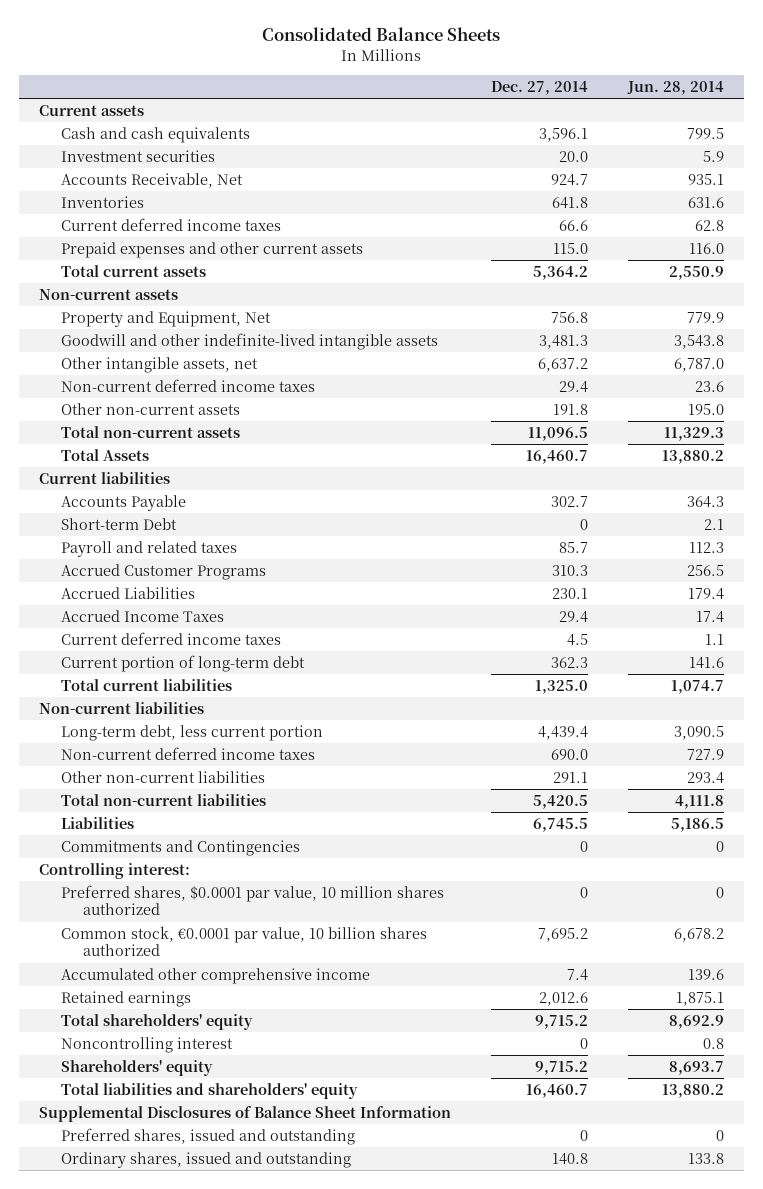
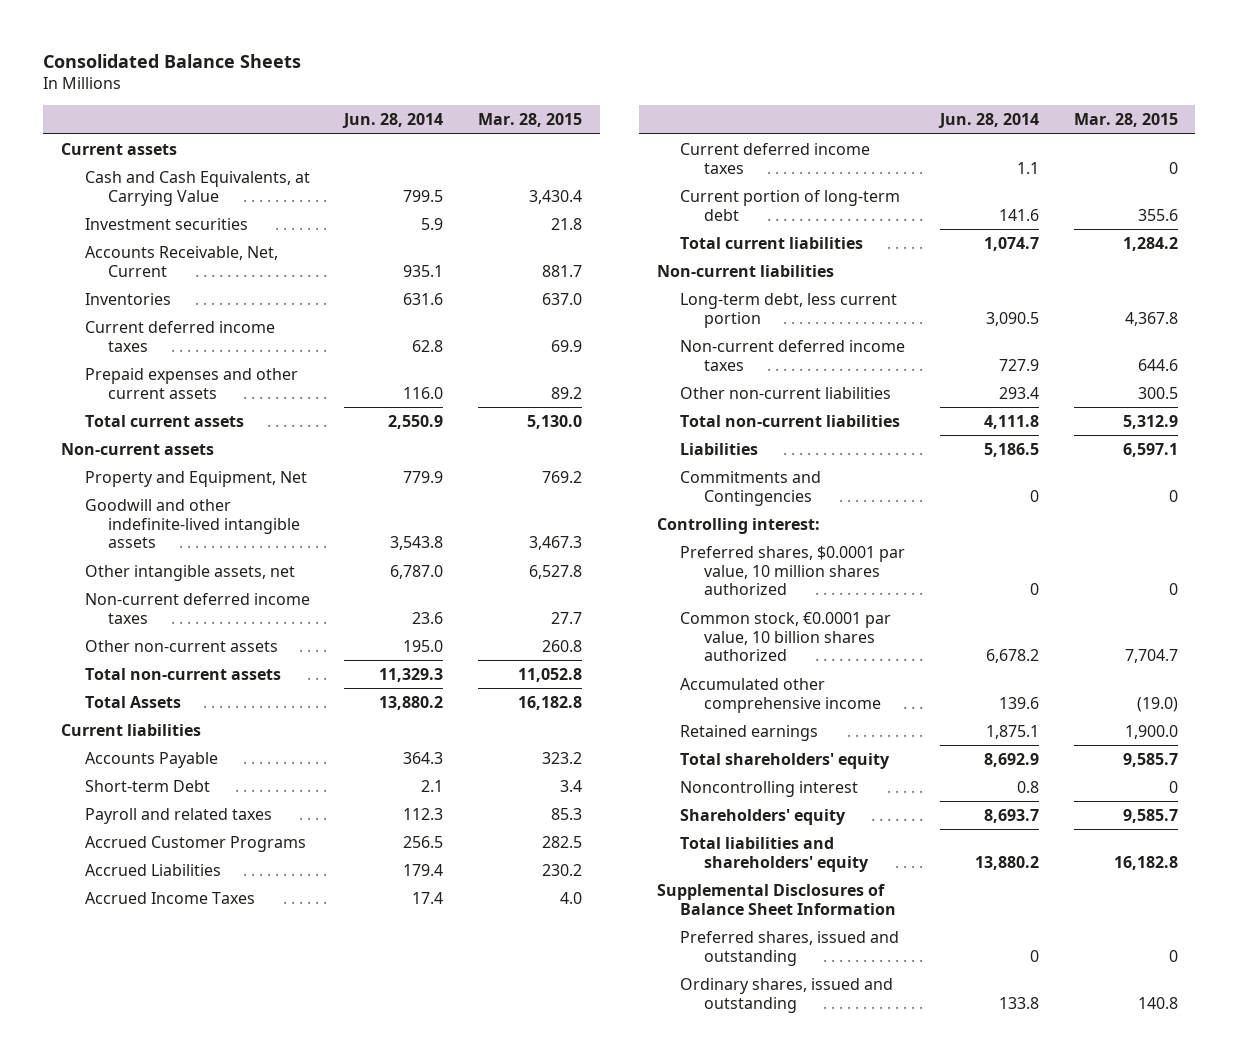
[490,81,588,96] Dec. 27, 2014 -> none
none -> [478,113,583,128] Mar. 28, 2015
[61,126,251,143] Cash and cash equivalents -> [84,170,310,206] Cash and Cash Equivalents, at Carrying Value
[61,172,244,188] Accounts Receivable, Net -> [84,245,278,277] Accounts Receivable, Net, Current

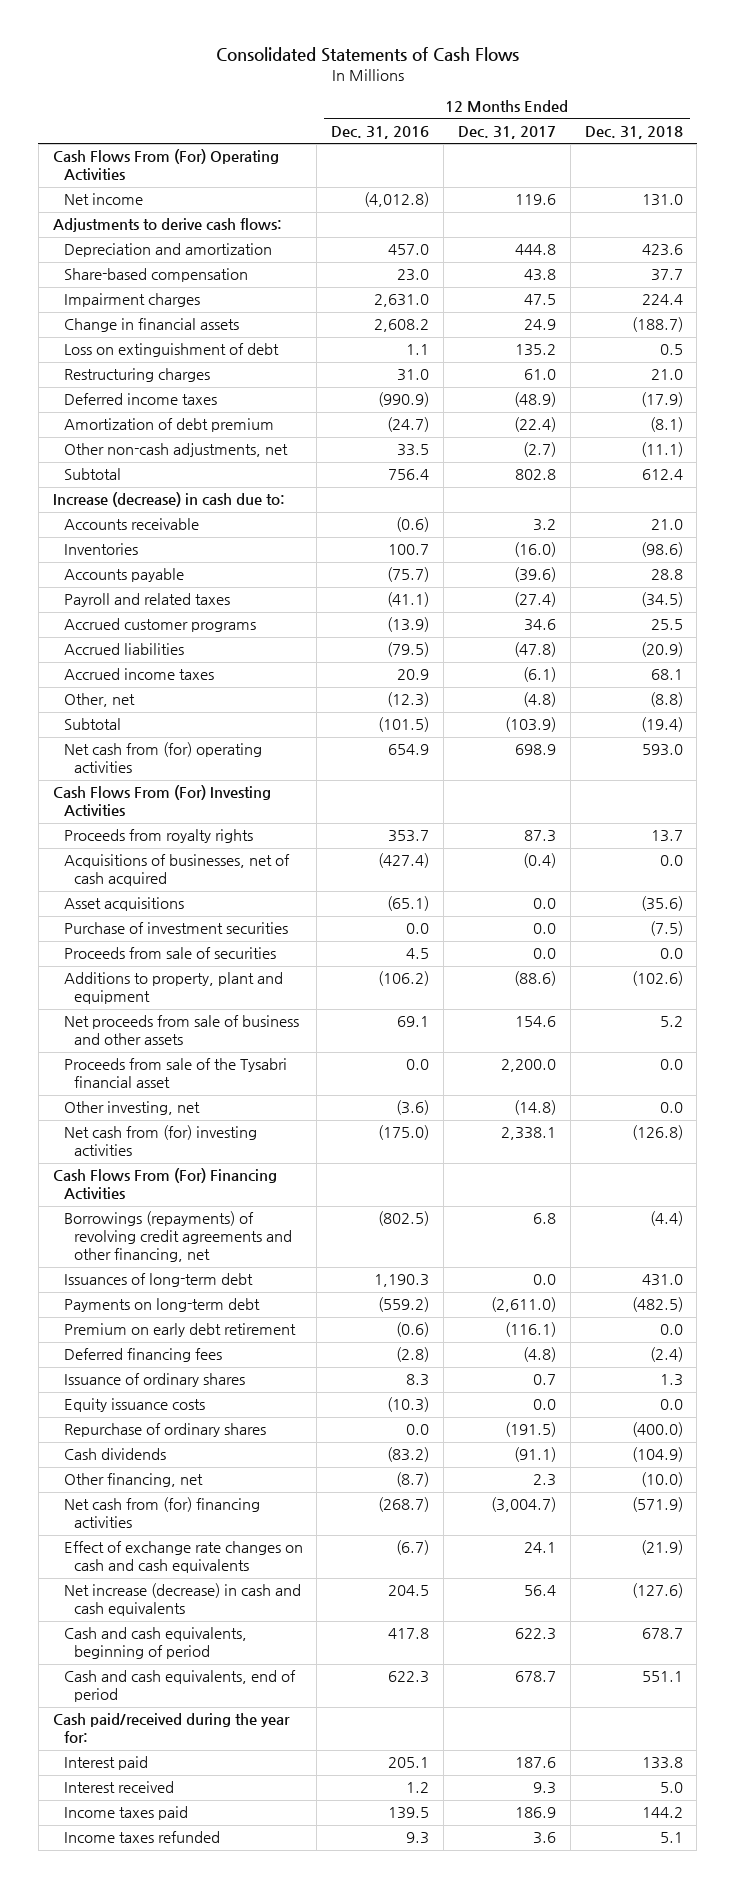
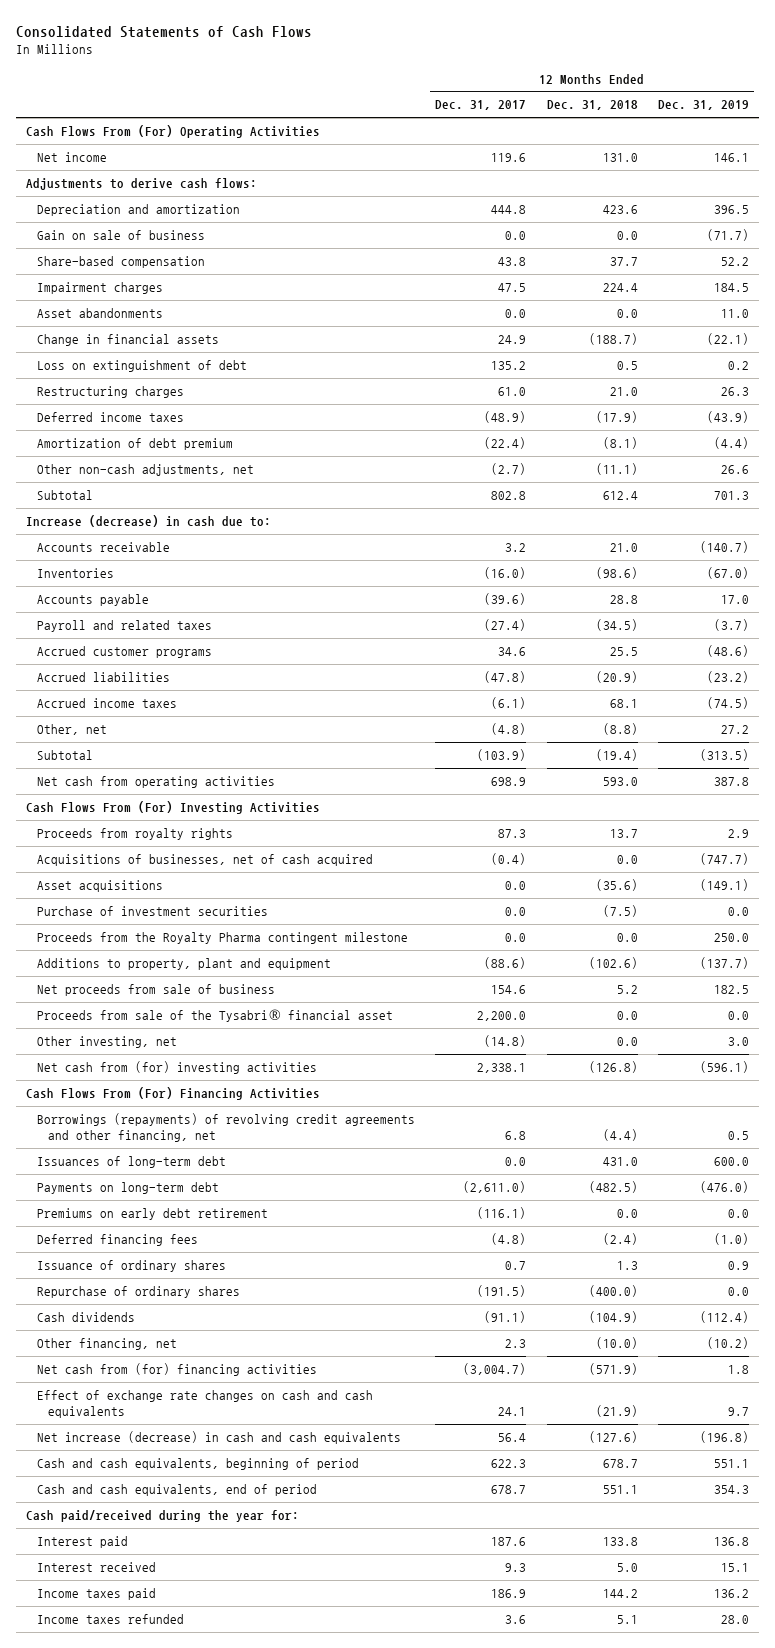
[331,125,430,139] Dec. 31, 2016 -> none
none -> [657,100,749,111] Dec. 31, 2019
none -> [37,229,206,240] Gain on sale of business
none -> [37,307,164,318] Asset abandonments
[63,742,262,774] Net cash from (for) operating activities -> [37,775,276,788] Net cash from operating activities
[63,947,276,960] Proceeds from sale of securities -> none
none -> [37,931,409,944] Proceeds from the Royalty Pharma contingent milestone
[63,1015,299,1046] Net proceeds from sale of business and other assets -> [37,983,276,996] Net proceeds from sale of business
[63,1058,287,1089] Proceeds from sale of the Tysabri financial asset -> [37,1008,394,1022] Proceeds from sale of the Tysabri® financial asset
[63,1323,296,1338] Premium on early debt retirement -> [37,1207,269,1220] Premiums on early debt retirement
[63,1398,205,1413] Equity issuance costs -> none

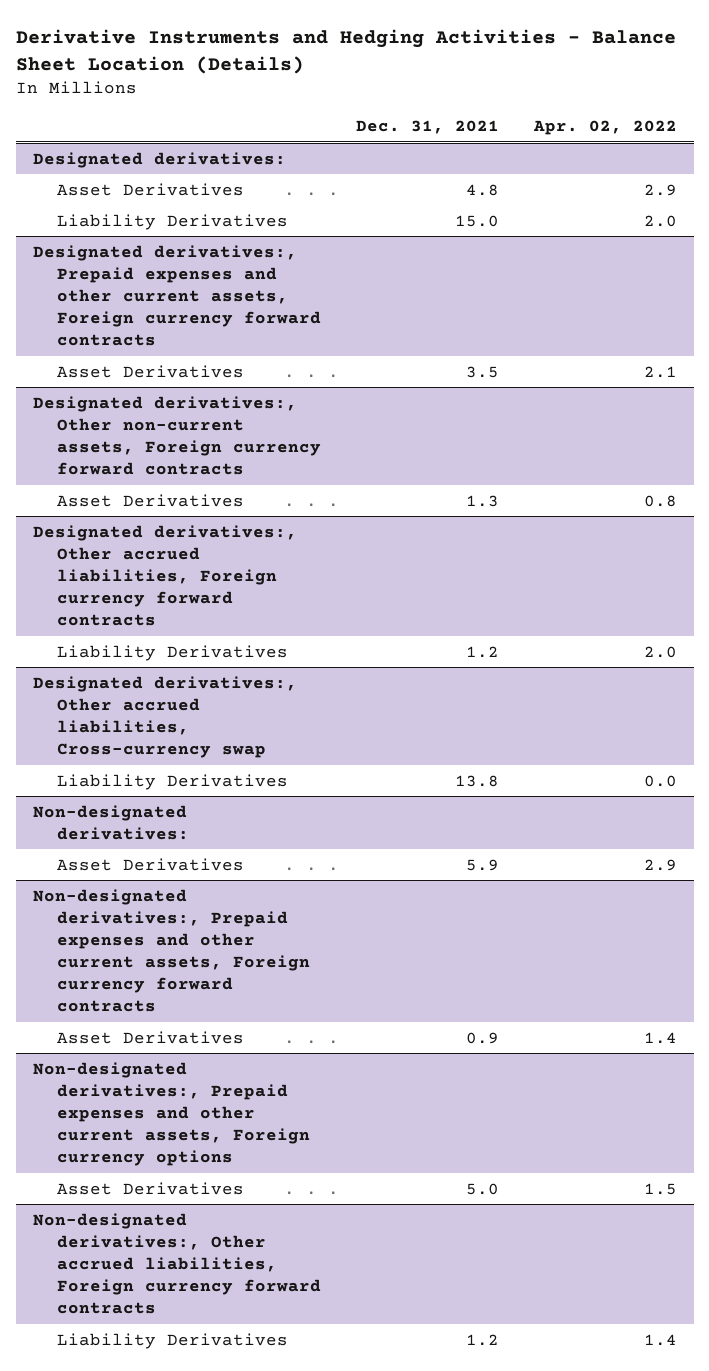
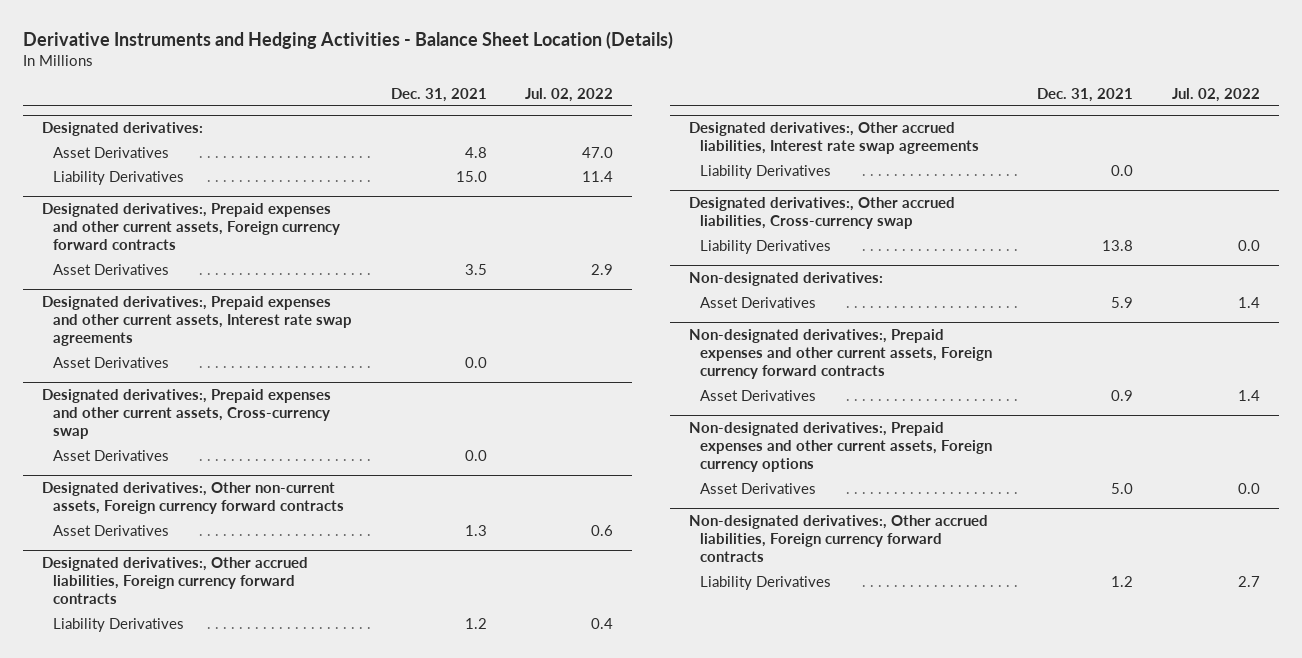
[532,120,677,136] Apr. 02, 2022 -> none
none -> [524,87,613,102] Jul. 02, 2022
none -> [41,296,353,347] Designated derivatives:, Prepaid expenses and other current assets, Interest rate swap agreements
none -> [53,356,170,368] Asset Derivatives
none -> [41,389,331,440] Designated derivatives:, Prepaid expenses and other current assets, Cross-currency swap
none -> [53,449,170,461] Asset Derivatives
none -> [688,122,980,155] Designated derivatives:, Other accrued liabilities, Interest rate swap agreements
none -> [700,164,832,179] Liability Derivatives

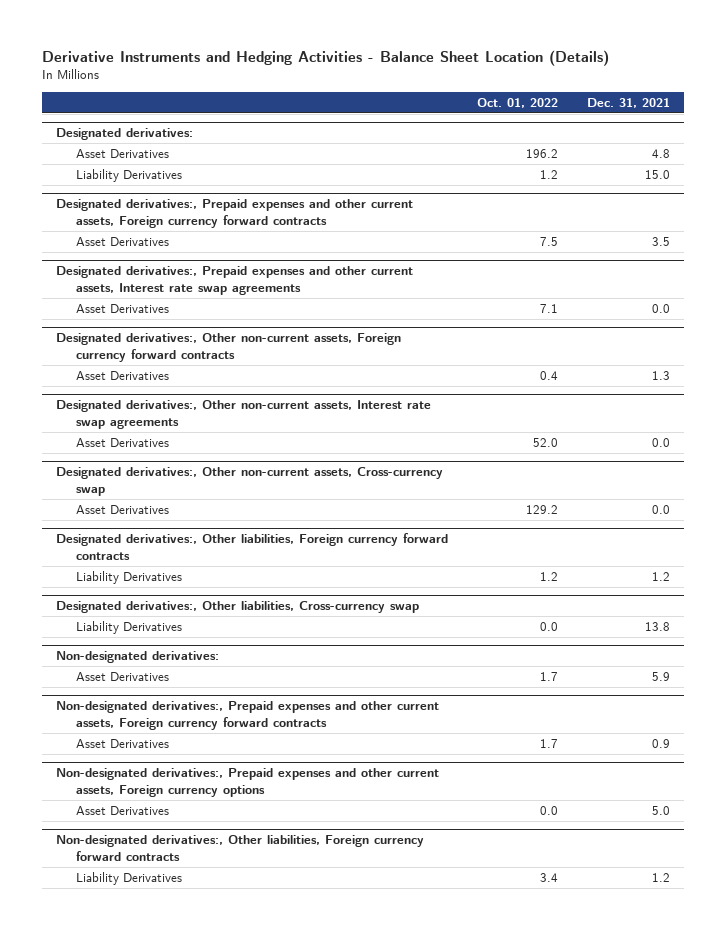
[524,87,613,102] Jul. 02, 2022 -> none
none -> [476,97,558,108] Oct. 01, 2022
[41,389,331,440] Designated derivatives:, Prepaid expenses and other current assets, Cross-currency swap -> none
[53,449,170,461] Asset Derivatives -> none
none -> [55,400,431,429] Designated derivatives:, Other non-current assets, Interest rate swap agreements
none -> [75,437,169,447] Asset Derivatives
none -> [55,467,443,496] Designated derivatives:, Other non-current assets, Cross-currency swap
none -> [75,504,169,514] Asset Derivatives
[41,557,308,605] Designated derivatives:, Other accrued liabilities, Foreign currency forward contracts -> [55,533,448,560] Designated derivatives:, Other liabilities, Foreign currency forward contracts
[688,122,980,155] Designated derivatives:, Other accrued liabilities, Interest rate swap agreements -> none
[700,164,832,179] Liability Derivatives -> none
[688,197,955,230] Designated derivatives:, Other accrued liabilities, Cross-currency swap -> [55,601,419,614] Designated derivatives:, Other liabilities, Cross-currency swap
[688,515,988,563] Non-designated derivatives:, Other accrued liabilities, Foreign currency forward contracts -> [55,835,424,861] Non-designated derivatives:, Other liabilities, Foreign currency forward contracts

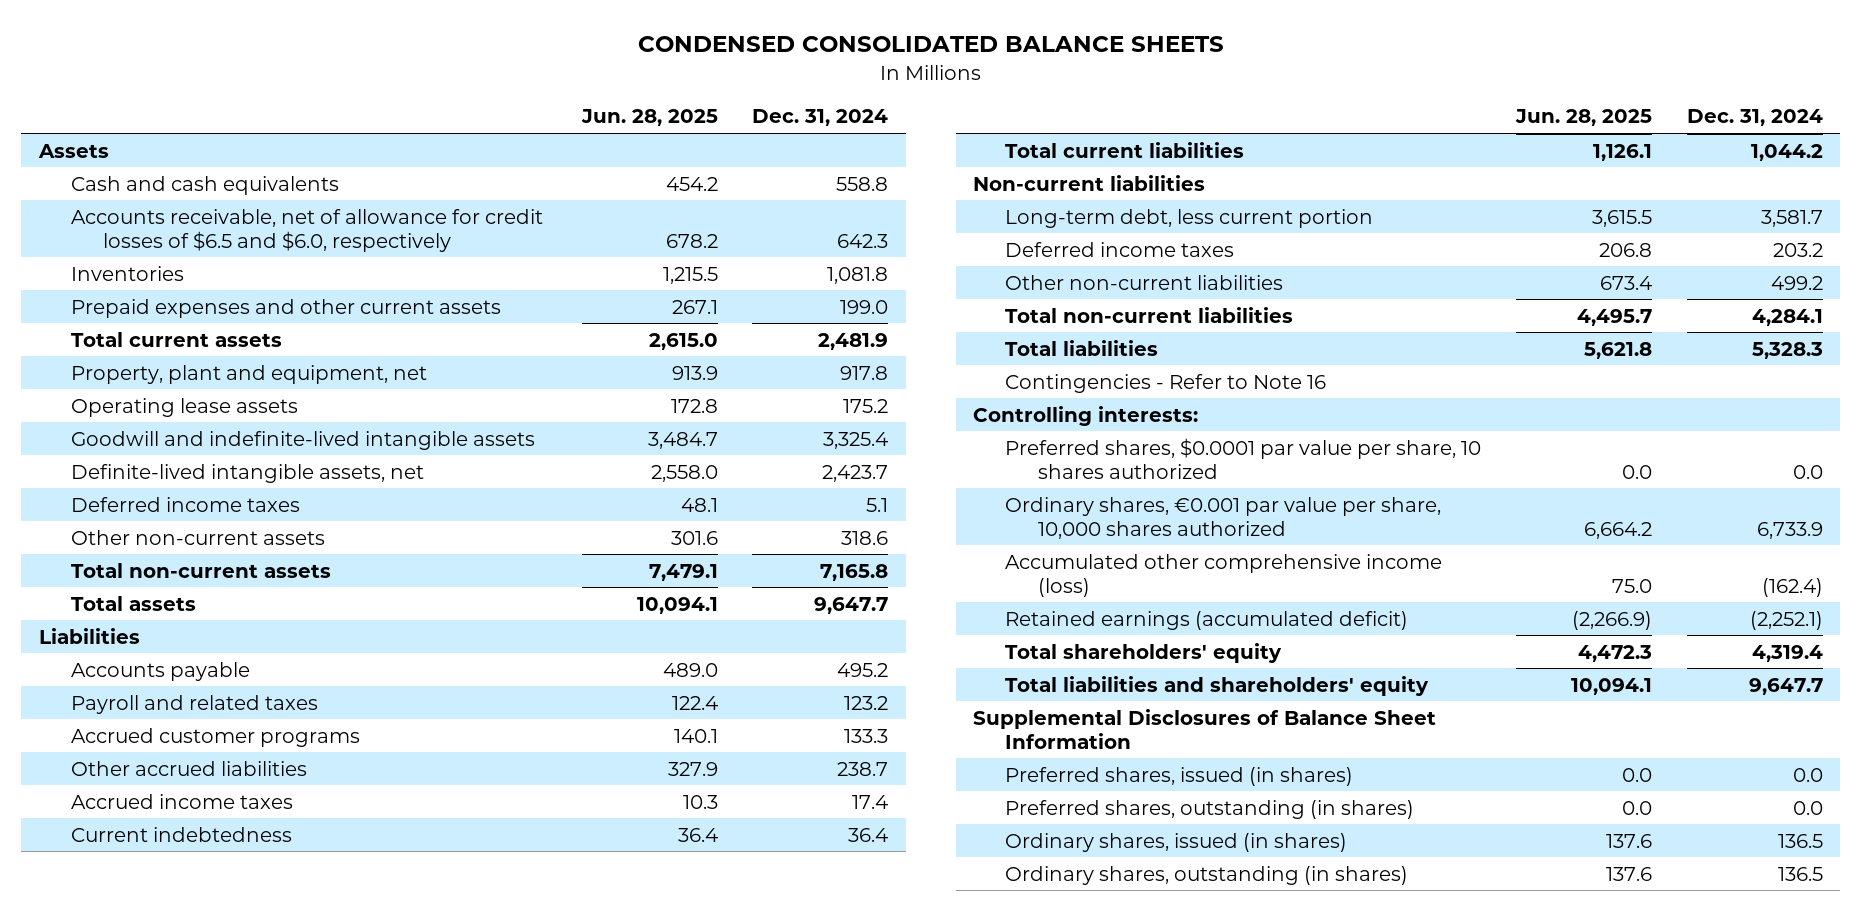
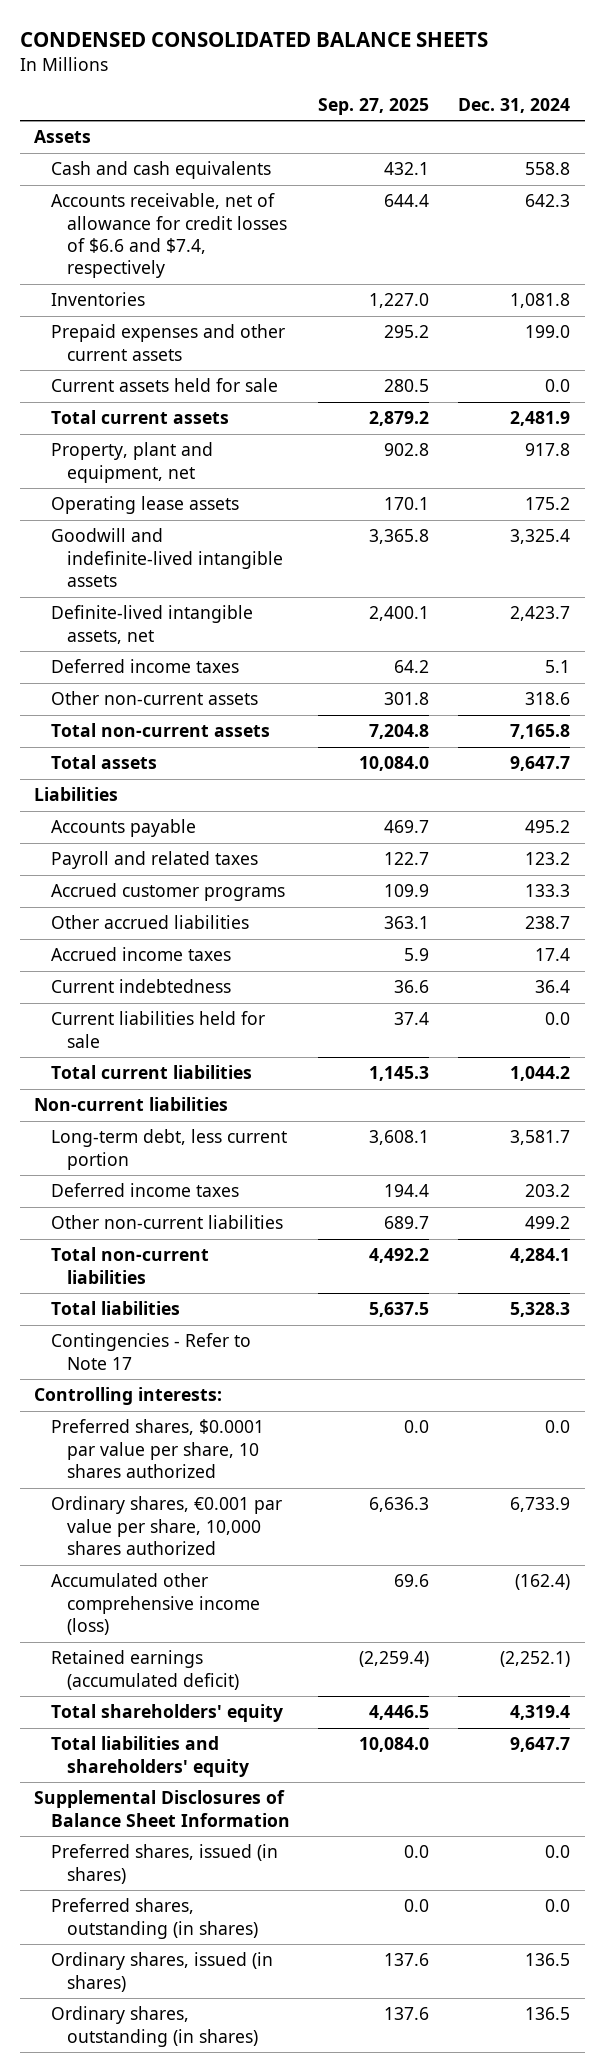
[580,109,718,127] Jun. 28, 2025 -> none
none -> [318,97,430,115] Sep. 27, 2025
[70,208,543,252] Accounts receivable, net of allowance for credit losses of $6.5 and $6.0, respectively -> [50,193,287,279] Accounts receivable, net of allowance for credit losses of $6.6 and $7.4, respectively
none -> [50,378,278,393] Current assets held for sale
none -> [50,1011,265,1048] Current liabilities held for sale
[1005,373,1327,393] Contingencies - Refer to Note 16 -> [50,1333,251,1370] Contingencies - Refer to Note 17

